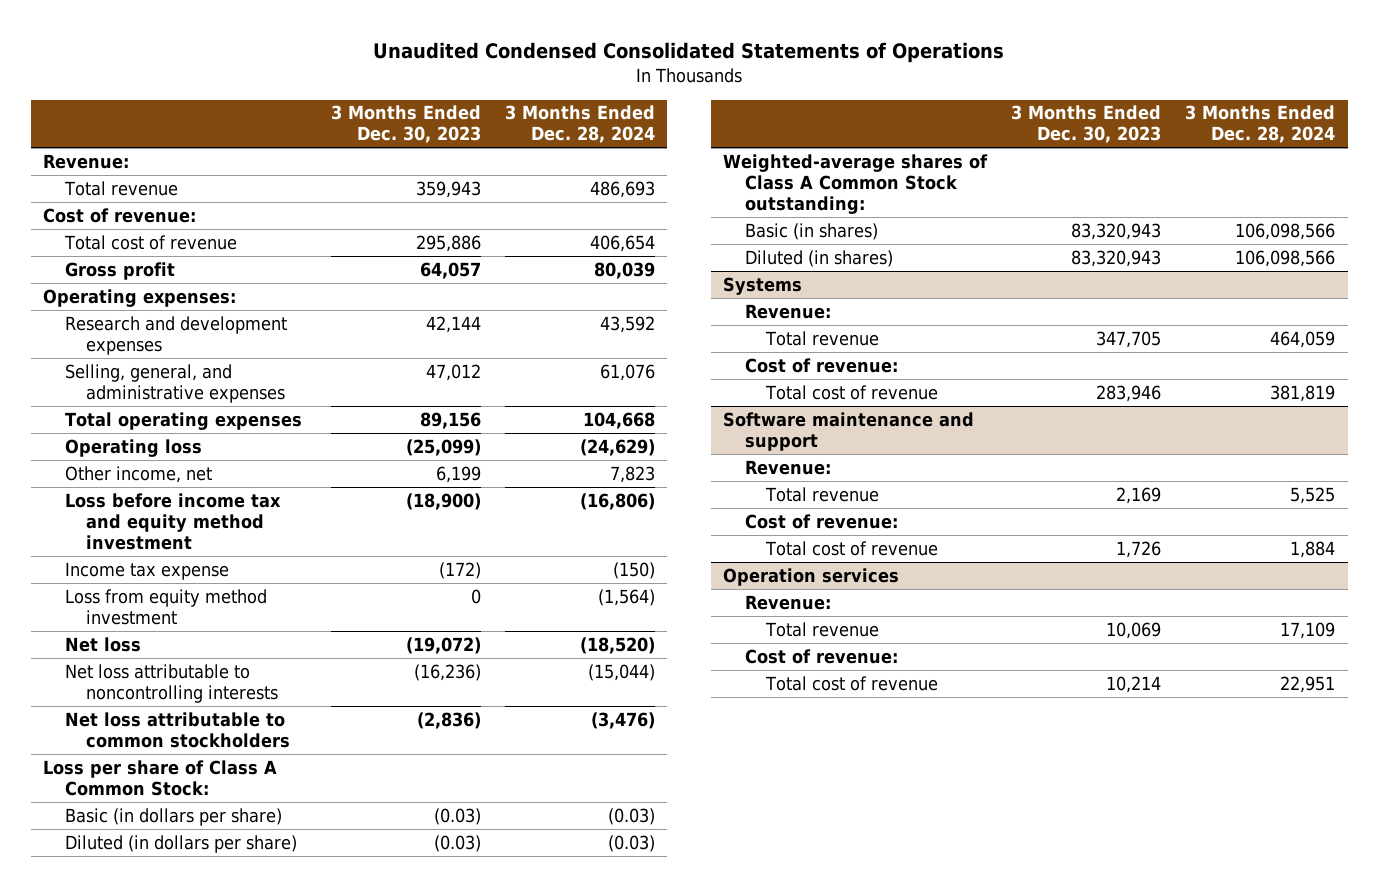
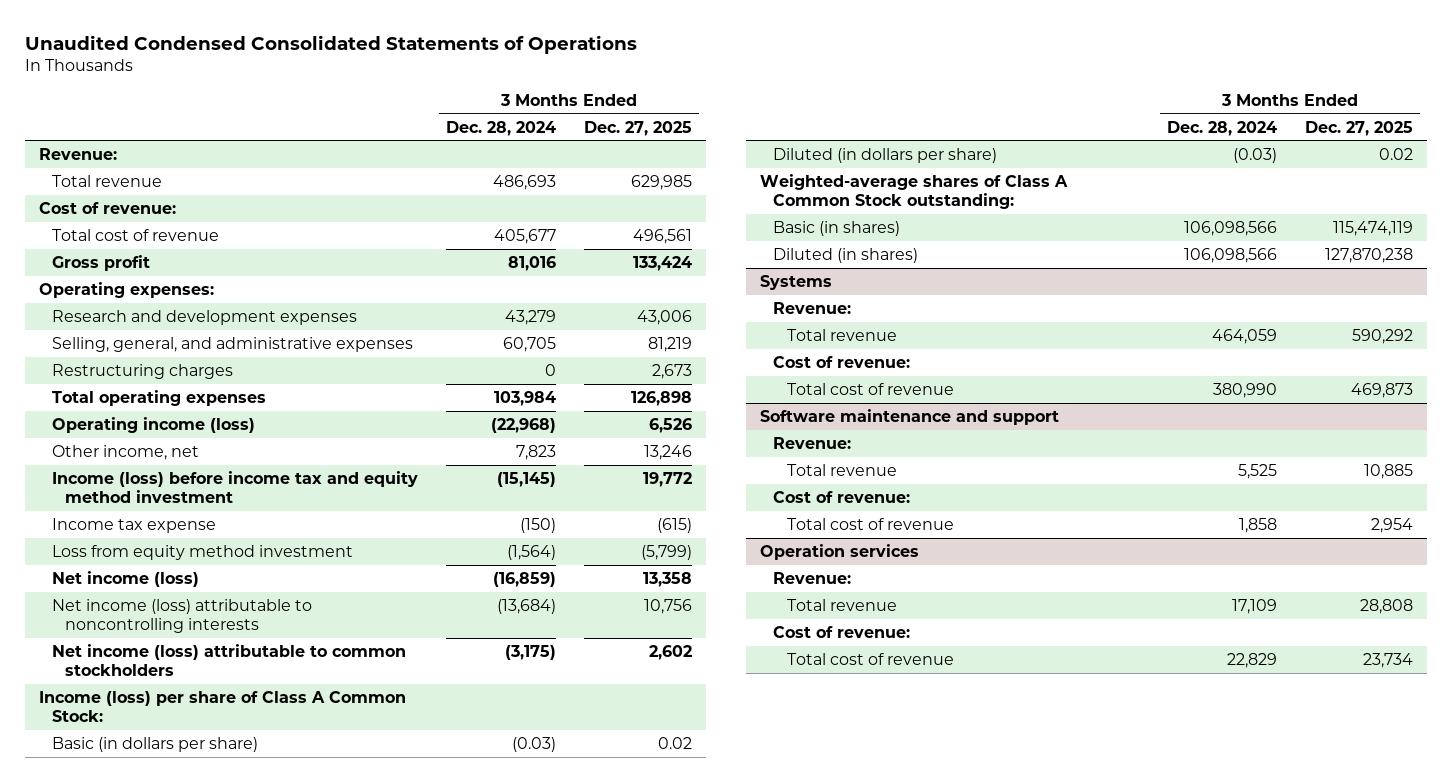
[331,105,482,144] 3 Months Ended Dec. 30, 2023 -> none
none -> [584,120,693,136] Dec. 27, 2025
[590,234,656,252] 406,654 -> [494,228,557,244] 405,677
[594,261,656,279] 80,039 -> [508,255,557,271] 81,016
[600,315,656,333] 43,592 -> [505,309,557,325] 43,279
[600,363,656,381] 61,076 -> [503,336,557,352] 60,705
none -> [52,363,234,379] Restructuring charges
[583,411,656,429] 104,668 -> [494,390,557,406] 103,984
[64,438,202,457] Operating loss -> [52,416,256,433] Operating income (loss)
[580,438,656,456] (24,629) -> [491,417,557,433] (22,968)
[64,492,281,550] Loss before income tax and equity method investment -> [52,470,419,503] Income (loss) before income tax and equity method investment
[580,492,656,510] (16,806) -> [497,471,557,487] (15,145)
[64,636,141,652] Net loss -> [52,570,200,587] Net income (loss)
[580,636,656,654] (18,520) -> [493,571,557,587] (16,859)
[64,663,278,703] Net loss attributable to noncontrolling interests -> [52,598,313,633] Net income (loss) attributable to noncontrolling interests
[588,663,656,681] (15,044) -> [497,598,557,614] (13,684)
[64,711,290,748] Net loss attributable to common stockholders -> [52,643,407,676] Net income (loss) attributable to common stockholders
[591,711,656,729] (3,476) -> [505,644,557,660] (3,175)
[43,759,278,796] Loss per share of Class A Common Stock: -> [38,690,406,722] Income (loss) per share of Class A Common Stock:
[1270,384,1336,402] 381,819 -> [1213,382,1278,398] 380,990
[1290,540,1336,558] 1,884 -> [1239,517,1278,533] 1,858
[1280,675,1336,693] 22,951 -> [1227,652,1278,668] 22,829

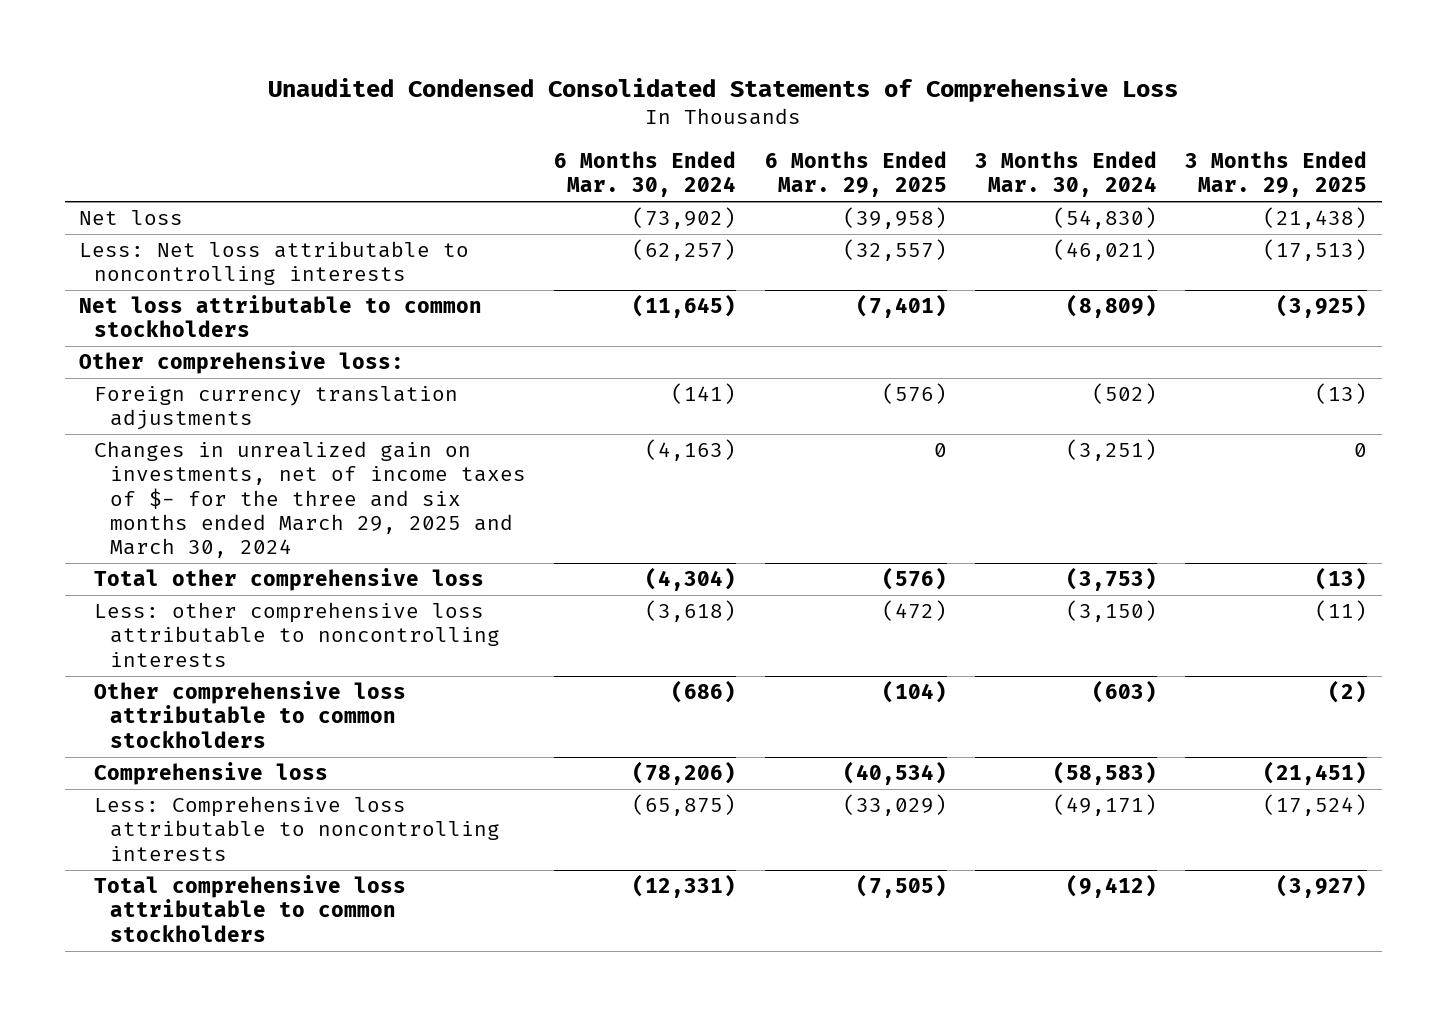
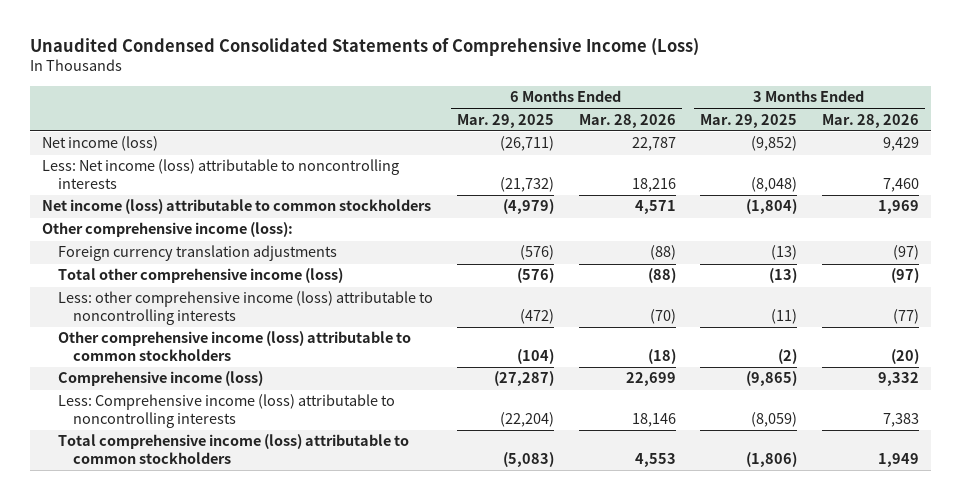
[268,77,1179,102] Unaudited Condensed Consolidated Statements of Comprehensive Loss -> [30,38,700,57] Unaudited Condensed Consolidated Statements of Comprehensive Income (Loss)
[554,151,737,198] 6 Months Ended Mar. 30, 2024 -> none
[975,151,1158,198] 3 Months Ended Mar. 30, 2024 -> none
none -> [578,113,676,128] Mar. 28, 2026
none -> [821,113,919,128] Mar. 28, 2026
[79,210,184,226] Net loss -> [42,136,159,152] Net income (loss)
[842,207,947,230] (39,958) -> [500,136,555,152] (26,711)
[1263,207,1368,230] (21,438) -> [751,136,798,152] (9,852)
[79,241,470,286] Less: Net loss attributable to noncontrolling interests -> [42,159,400,189] Less: Net income (loss) attributable to noncontrolling interests
[842,239,947,262] (32,557) -> [500,176,555,192] (21,732)
[1263,239,1368,262] (17,513) -> [751,176,798,192] (8,048)
[79,295,483,338] Net loss attributable to common stockholders -> [42,199,432,215] Net income (loss) attributable to common stockholders
[855,294,947,319] (7,401) -> [503,199,555,215] (4,979)
[1276,294,1368,319] (3,925) -> [746,199,798,215] (1,804)
[79,351,405,375] Other comprehensive loss: -> [42,222,294,238] Other comprehensive income (loss):
[94,441,526,558] Changes in unrealized gain on investments, net of income taxes of $- for the three and six months ended March 29, 2025 and March 30, 2024 -> none
[94,568,485,592] Total other comprehensive loss -> [57,268,343,284] Total other comprehensive income (loss)
[94,602,500,667] Less: other comprehensive loss attributable to noncontrolling interests -> [57,291,433,325] Less: other comprehensive income (loss) attributable to noncontrolling interests
[94,681,407,748] Other comprehensive loss attributable to common stockholders -> [57,331,411,361] Other comprehensive income (loss) attributable to common stockholders
[94,762,329,786] Comprehensive loss -> [57,371,263,387] Comprehensive income (loss)
[842,761,947,786] (40,534) -> [494,371,555,387] (27,287)
[1263,761,1368,786] (21,451) -> [746,371,798,387] (9,865)
[94,796,500,861] Less: Comprehensive loss attributable to noncontrolling interests -> [57,394,395,428] Less: Comprehensive income (loss) attributable to noncontrolling interests
[842,794,947,817] (33,029) -> [500,411,555,427] (22,204)
[1263,794,1368,817] (17,524) -> [751,411,798,427] (8,059)
[94,875,407,942] Total comprehensive loss attributable to common stockholders -> [57,434,409,464] Total comprehensive income (loss) attributable to common stockholders
[855,874,947,899] (7,505) -> [503,451,555,467] (5,083)
[1276,874,1368,899] (3,927) -> [746,451,798,467] (1,806)

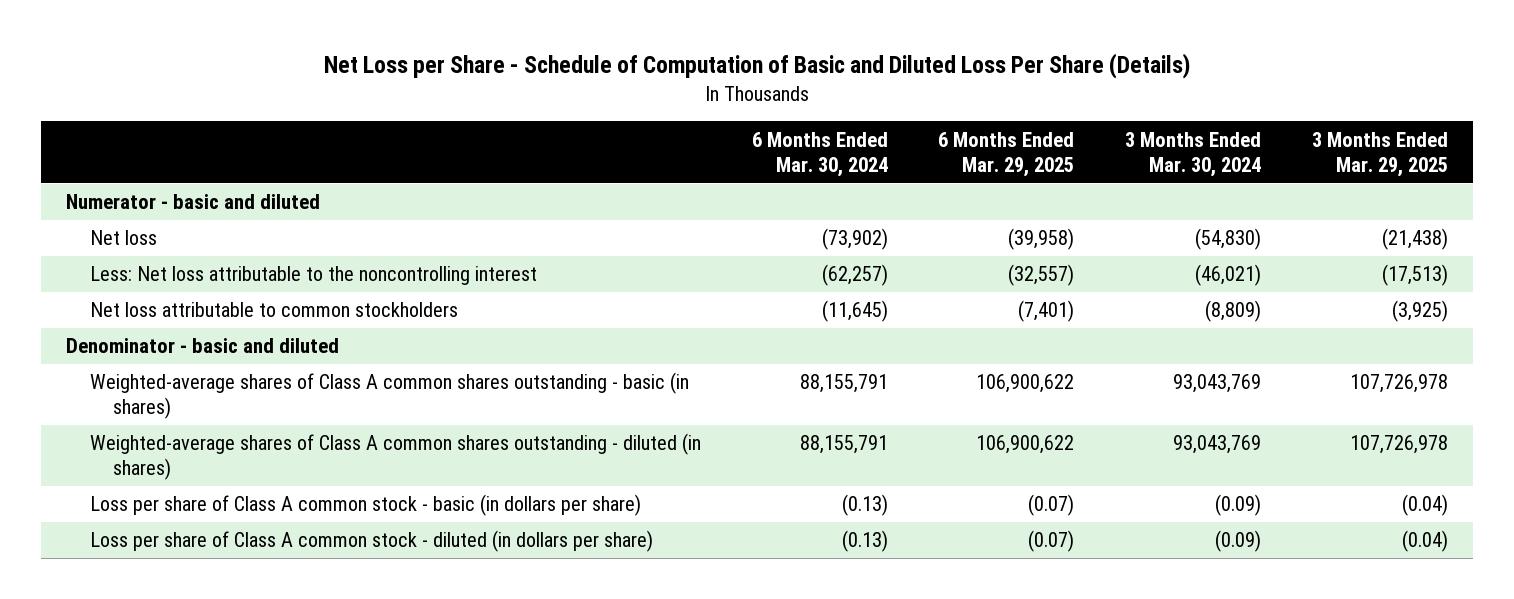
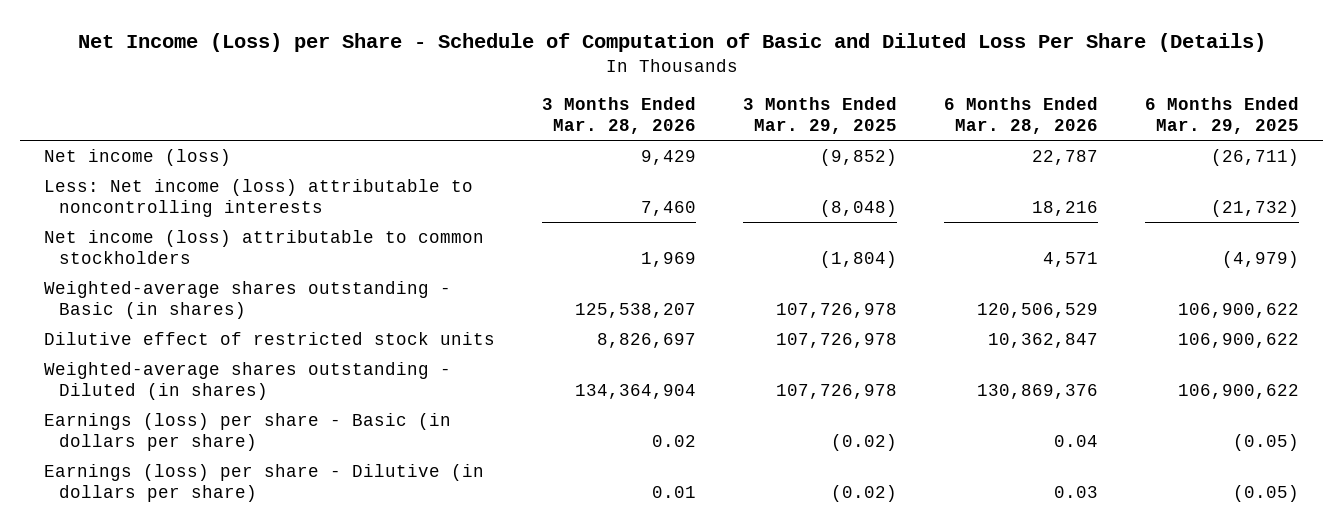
[323,52,1190,79] Net Loss per Share - Schedule of Computation of Basic and Diluted Loss Per Share (Details) -> [77,32,1266,52] Net Income (Loss) per Share - Schedule of Computation of Basic and Diluted Loss Per Share (Details)
[751,131,888,177] 6 Months Ended Mar. 30, 2024 -> none
[1124,131,1261,177] 3 Months Ended Mar. 30, 2024 -> none
none -> [541,96,696,135] 3 Months Ended Mar. 28, 2026
none -> [944,96,1099,135] 6 Months Ended Mar. 28, 2026
[66,194,321,210] Numerator - basic and diluted -> none
[66,338,340,354] Denominator - basic and diluted -> none
[89,230,157,246] Net loss -> [43,148,231,166] Net income (loss)
[1008,228,1075,251] (39,958) -> [1211,148,1300,166] (26,711)
[1381,228,1448,251] (21,438) -> [820,148,898,166] (9,852)
[89,266,537,286] Less: Net loss attributable to the noncontrolling interest -> [43,178,473,218] Less: Net income (loss) attributable to noncontrolling interests
[1008,264,1075,287] (32,557) -> [1211,200,1300,218] (21,732)
[1381,264,1448,287] (17,513) -> [820,200,898,218] (8,048)
[89,302,458,318] Net loss attributable to common stockholders -> [43,229,484,265] Net income (loss) attributable to common stockholders
[1018,300,1075,323] (7,401) -> [1222,251,1300,269] (4,979)
[1391,300,1448,323] (3,925) -> [820,251,898,269] (1,804)
[89,372,689,420] Weighted-average shares of Class A common shares outstanding - basic (in shares) -> [43,280,451,320] Weighted-average shares outstanding - Basic (in shares)
none -> [43,331,495,345] Dilutive effect of restricted stock units
[89,433,701,481] Weighted-average shares of Class A common shares outstanding - diluted (in shares) -> [43,361,451,401] Weighted-average shares outstanding - Diluted (in shares)
[89,494,641,517] Loss per share of Class A common stock - basic (in dollars per share) -> [43,412,451,452] Earnings (loss) per share - Basic (in dollars per share)
[1028,494,1075,517] (0.07) -> [1233,434,1300,452] (0.05)
[1401,494,1448,517] (0.04) -> [831,434,898,452] (0.02)
[89,530,653,553] Loss per share of Class A common stock - diluted (in dollars per share) -> [43,463,484,503] Earnings (loss) per share - Dilutive (in dollars per share)
[1028,530,1075,553] (0.07) -> [1233,485,1300,503] (0.05)
[1401,530,1448,553] (0.04) -> [831,485,898,503] (0.02)

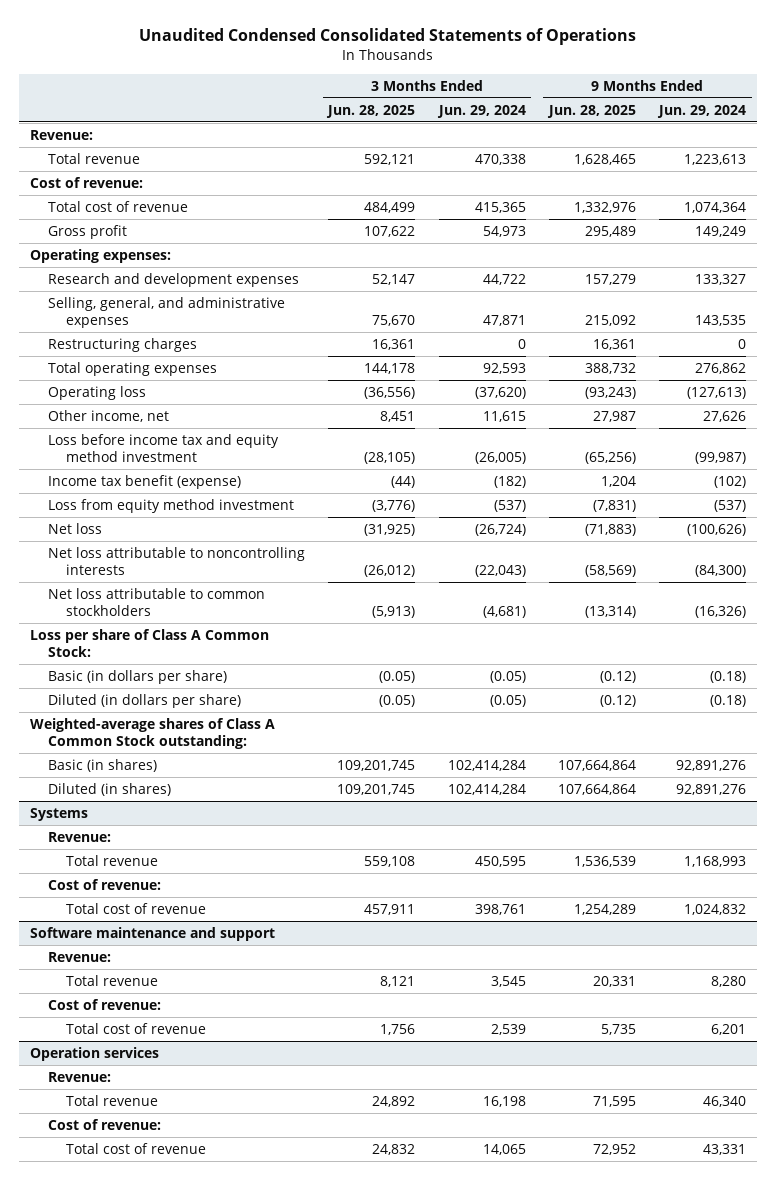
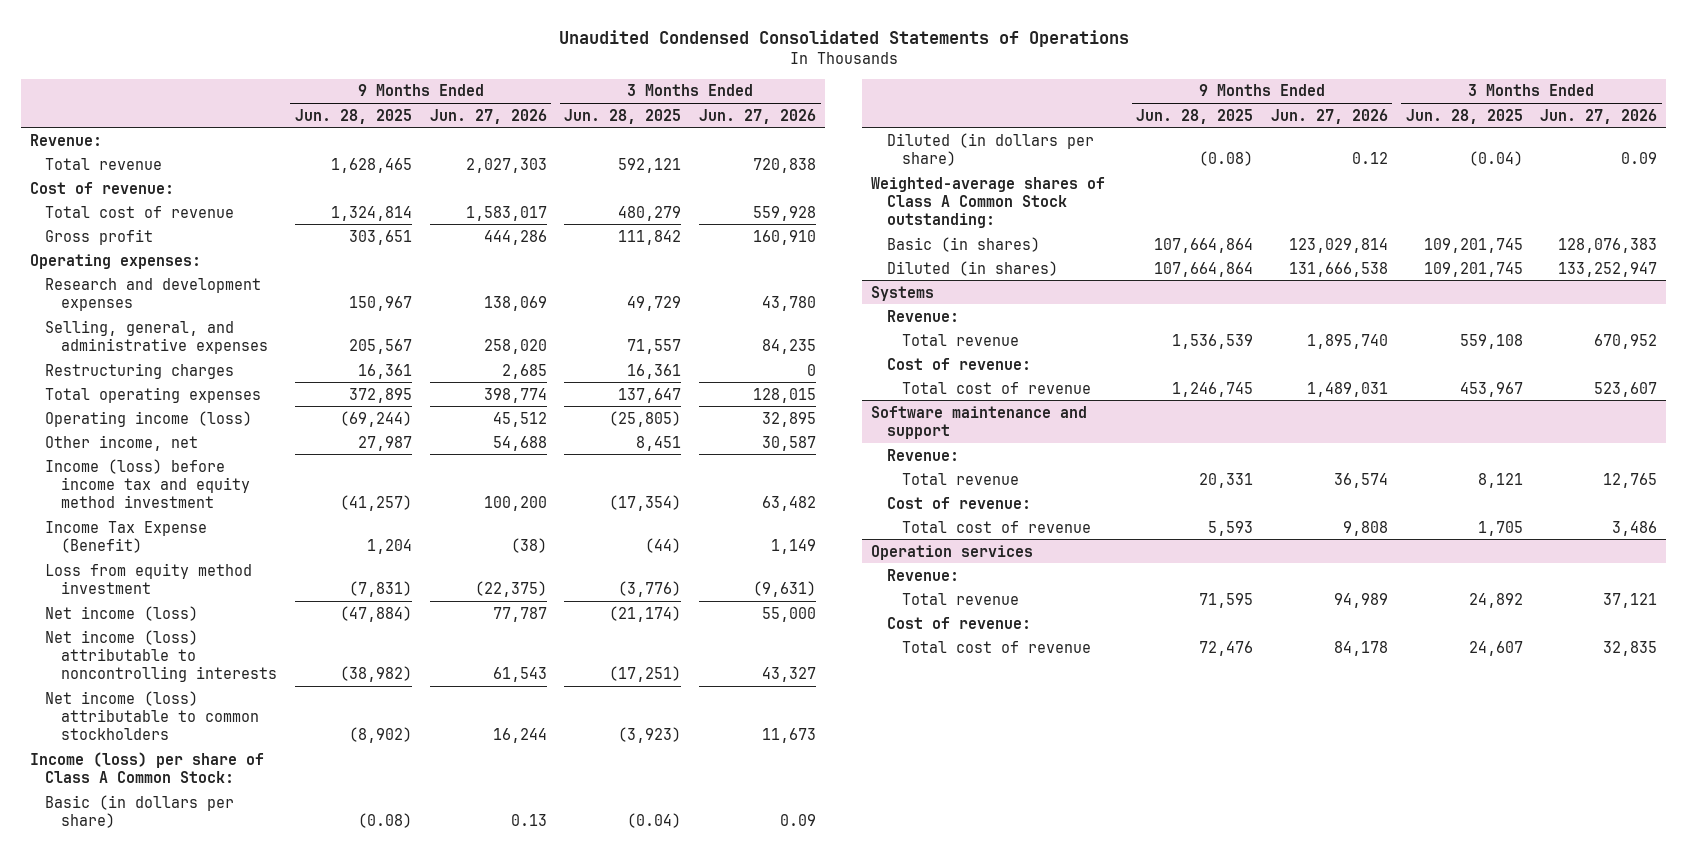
[436,104,526,118] Jun. 29, 2024 -> none
[656,104,746,118] Jun. 29, 2024 -> none
none -> [429,108,547,124] Jun. 27, 2026
none -> [699,108,817,124] Jun. 27, 2026
[364,201,416,213] 484,499 -> [618,205,682,221] 480,279
[573,201,636,213] 1,332,976 -> [330,205,412,221] 1,324,814
[364,225,416,237] 107,622 -> [618,229,682,245] 111,842
[584,225,636,237] 295,489 -> [348,229,412,245] 303,651
[372,273,416,285] 52,147 -> [627,295,682,311] 49,729
[584,273,636,285] 157,279 -> [348,295,412,311] 150,967
[372,315,416,327] 75,670 -> [627,338,682,354] 71,557
[584,315,636,327] 215,092 -> [348,338,412,354] 205,567
[364,362,416,374] 144,178 -> [618,387,682,403] 137,647
[584,362,636,374] 388,732 -> [348,387,412,403] 372,895
[48,385,147,400] Operating loss -> [45,410,253,427] Operating income (loss)
[364,386,416,399] (36,556) -> [609,410,682,427] (25,805)
[584,386,636,399] (93,243) -> [339,410,412,427] (69,244)
[48,433,280,463] Loss before income tax and equity method investment -> [45,458,251,509] Income (loss) before income tax and equity method investment
[364,452,416,465] (28,105) -> [609,495,682,512] (17,354)
[584,452,636,465] (65,256) -> [339,495,412,512] (41,257)
[48,474,242,489] Income tax benefit (expense) -> [45,520,208,553] Income Tax Expense (Benefit)
[48,522,103,534] Net loss -> [45,605,199,621] Net income (loss)
[364,523,416,536] (31,925) -> [609,605,682,622] (21,174)
[584,523,636,536] (71,883) -> [339,605,412,622] (47,884)
[48,546,306,576] Net loss attributable to noncontrolling interests -> [45,629,278,683] Net income (loss) attributable to noncontrolling interests
[364,565,416,578] (26,012) -> [609,666,682,683] (17,251)
[584,565,636,578] (58,569) -> [339,666,412,683] (38,982)
[48,587,266,617] Net loss attributable to common stockholders -> [45,690,260,741] Net income (loss) attributable to common stockholders
[372,606,416,619] (5,913) -> [618,727,682,744] (3,923)
[584,606,636,619] (13,314) -> [348,727,412,744] (8,902)
[30,628,270,658] Loss per share of Class A Common Stock: -> [29,751,264,783] Income (loss) per share of Class A Common Stock:
[379,670,416,683] (0.05) -> [627,812,682,828] (0.04)
[599,670,636,683] (0.12) -> [357,812,412,828] (0.08)
[379,694,416,707] (0.05) -> [1468,150,1523,166] (0.04)
[599,694,636,707] (0.12) -> [1199,150,1254,166] (0.08)
[364,903,416,915] 457,911 -> [1459,381,1523,397] 453,967
[573,903,636,915] 1,254,289 -> [1172,381,1254,397] 1,246,745
[380,1023,416,1035] 1,756 -> [1477,520,1523,536] 1,705
[600,1023,636,1035] 5,735 -> [1208,520,1254,536] 5,593
[372,1143,416,1155] 24,832 -> [1468,640,1523,656] 24,607
[592,1143,636,1155] 72,952 -> [1199,640,1254,656] 72,476

